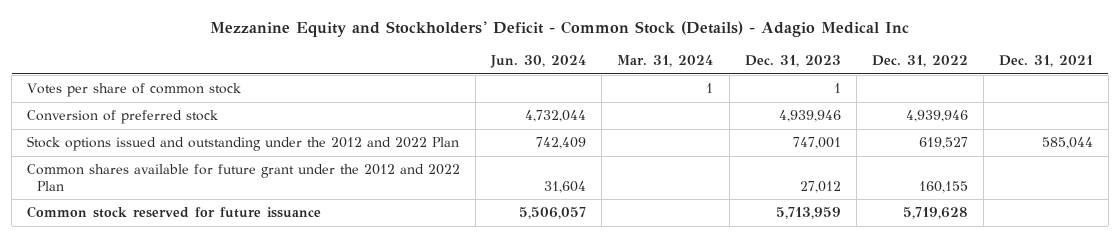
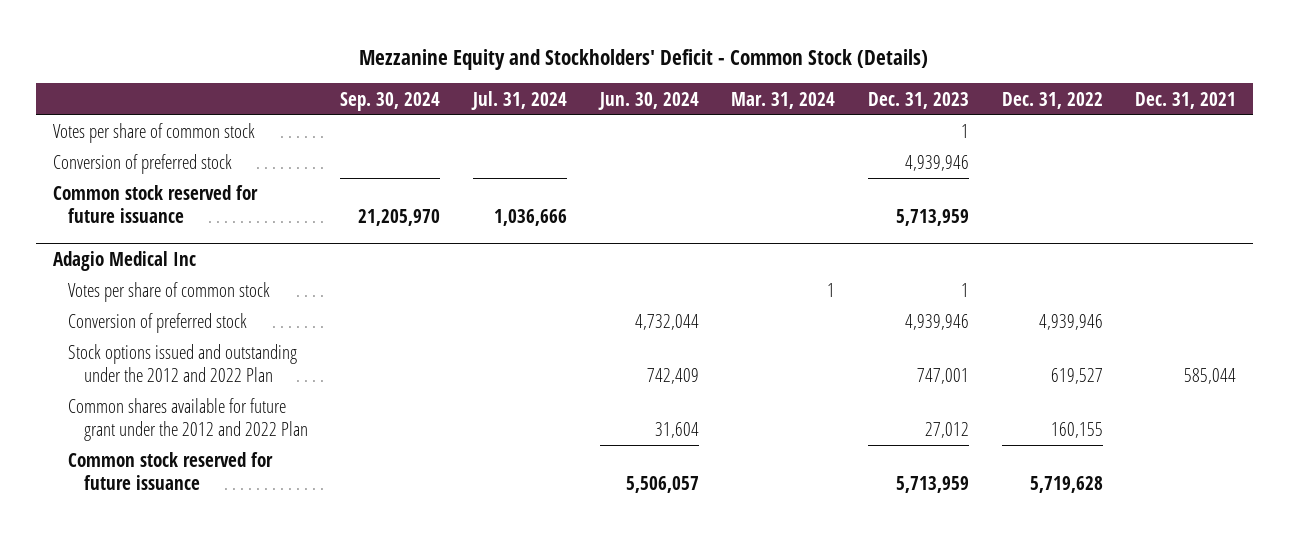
[210,21,910,38] Mezzanine Equity and Stockholders' Deficit - Common Stock (Details) - Adagio Medical Inc -> [359,48,929,70] Mezzanine Equity and Stockholders' Deficit - Common Stock (Details)
none -> [340,91,441,111] Sep. 30, 2024
none -> [470,90,567,110] Jul. 31, 2024
none -> [52,123,255,144] Votes per share of common stock
none -> [52,154,232,175] Conversion of preferred stock
none -> [52,185,258,224] Common stock reserved for future issuance
none -> [52,250,196,271] Adagio Medical Inc

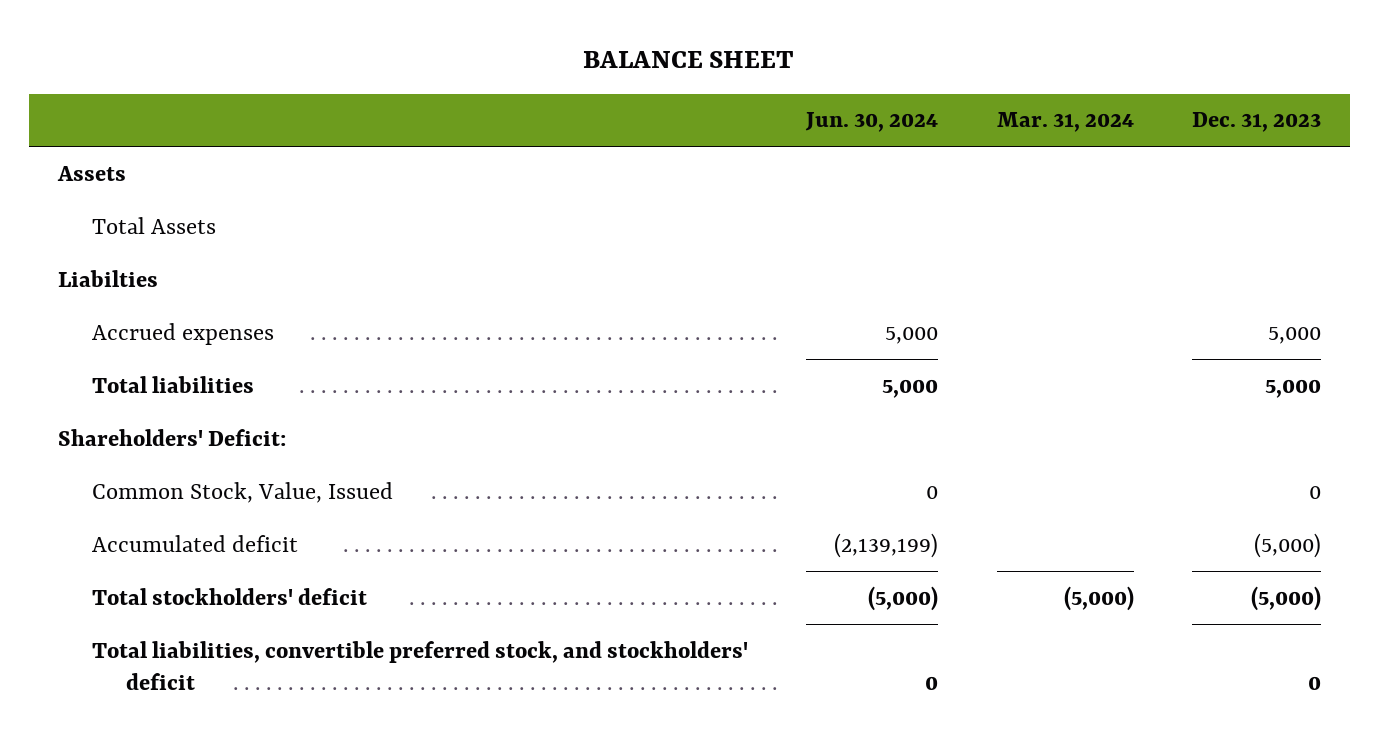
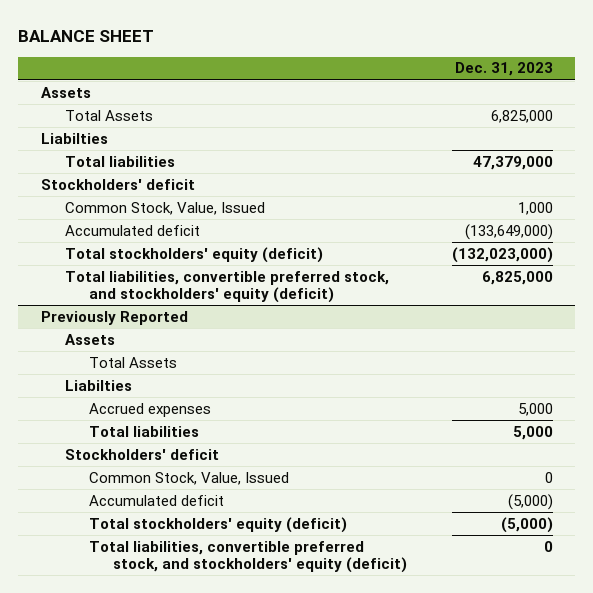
[805,112,939,133] Jun. 30, 2024 -> none
[996,112,1134,133] Mar. 31, 2024 -> none
none -> [64,109,153,121] Total Assets
none -> [40,132,108,144] Liabilties
none -> [64,155,175,167] Total liabilities
none -> [40,178,195,190] Stockholders' deficit
none -> [64,201,265,215] Common Stock, Value, Issued
none -> [64,224,200,236] Accumulated deficit
none -> [64,246,323,263] Total stockholders' equity (deficit)
none -> [64,270,389,304] Total liabilities, convertible preferred stock, and stockholders' equity (deficit)
none -> [40,310,188,325] Previously Reported
none -> [64,333,115,345] Assets
[57,428,286,446] Shareholders' Deficit: -> [64,448,219,460] Stockholders' deficit
[92,587,368,605] Total stockholders' deficit -> [88,516,347,533] Total stockholders' equity (deficit)
[92,640,749,690] Total liabilities, convertible preferred stock, and stockholders' deficit -> [88,540,407,574] Total liabilities, convertible preferred stock, and stockholders' equity (deficit)

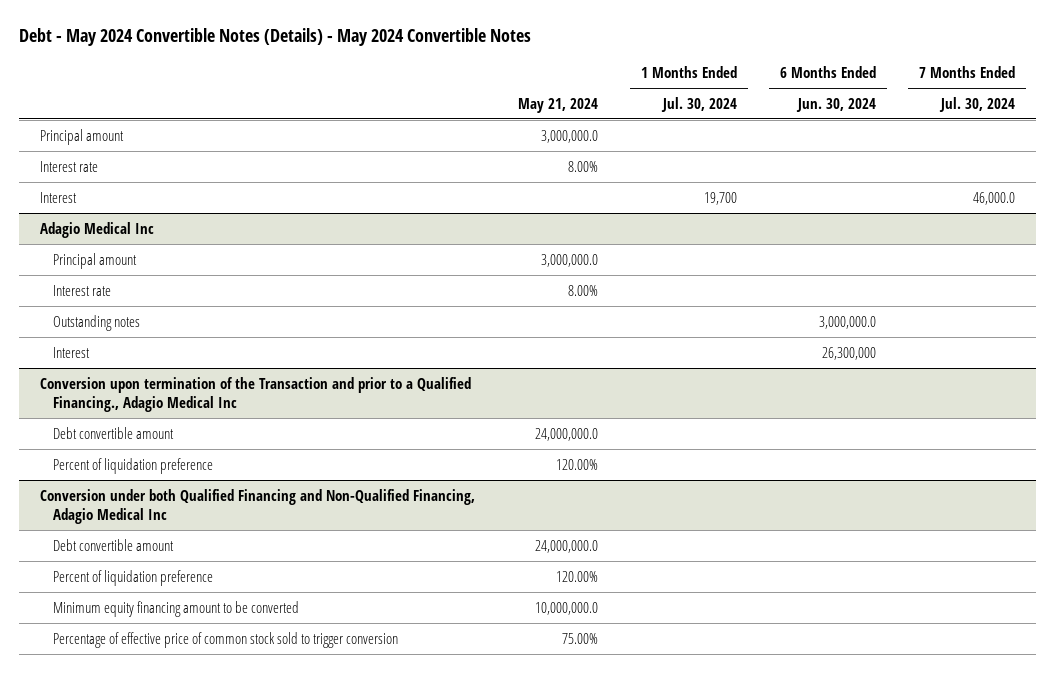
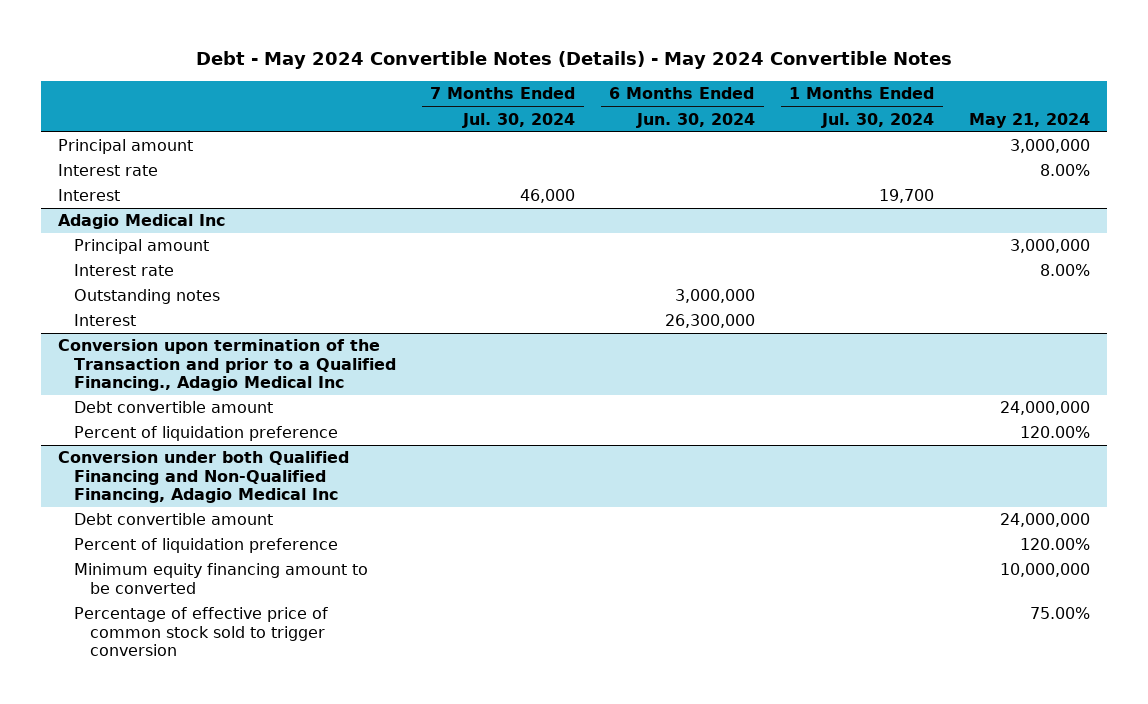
[541,129,599,143] 3,000,000.0 -> [1010,139,1091,154] 3,000,000
[972,191,1015,205] 46,000.0 -> [520,189,576,204] 46,000
[541,253,599,267] 3,000,000.0 -> [1010,239,1091,254] 3,000,000
[819,315,877,329] 3,000,000.0 -> [674,289,755,304] 3,000,000
[535,427,599,441] 24,000,000.0 -> [1000,401,1091,416] 24,000,000
[535,539,599,553] 24,000,000.0 -> [1000,513,1091,528] 24,000,000
[535,601,599,615] 10,000,000.0 -> [1000,563,1091,578] 10,000,000

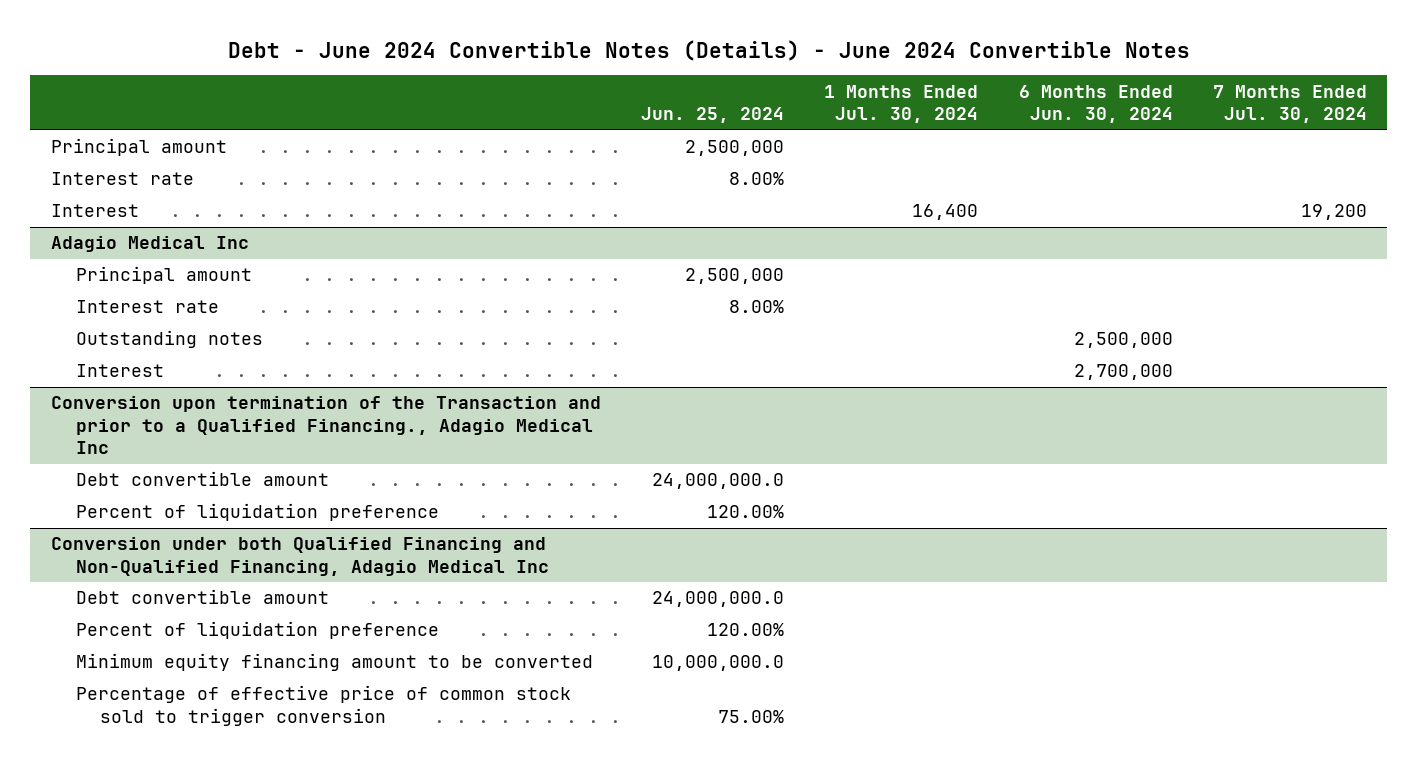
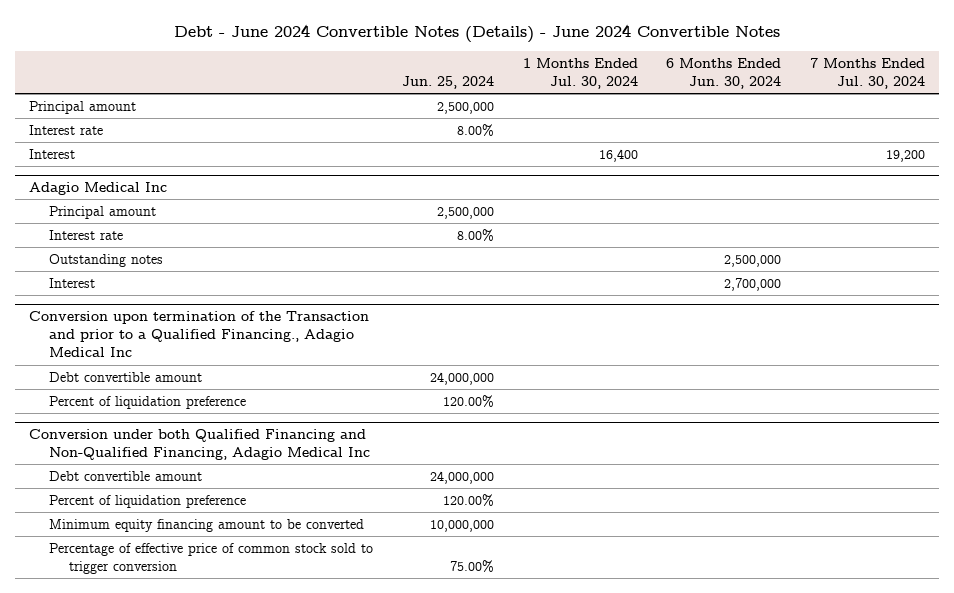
[651,473,784,490] 24,000,000.0 -> [429,371,494,385] 24,000,000
[651,591,784,608] 24,000,000.0 -> [429,470,494,484] 24,000,000
[651,655,784,672] 10,000,000.0 -> [429,519,494,532] 10,000,000

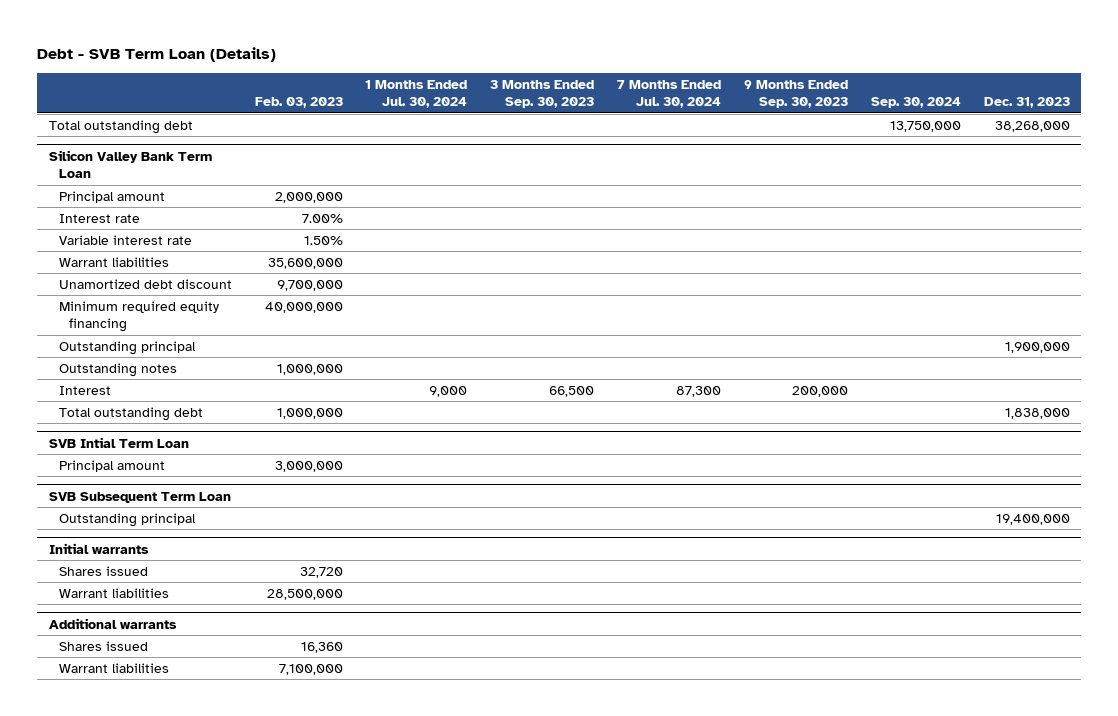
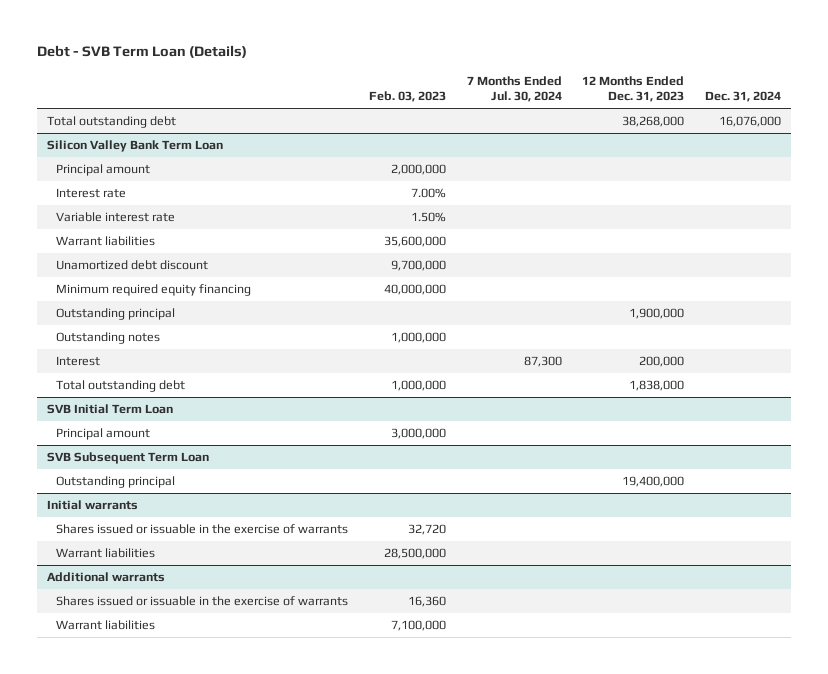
[365,79,468,109] 1 Months Ended Jul. 30, 2024 -> none
[490,79,595,109] 3 Months Ended Sep. 30, 2023 -> none
[743,79,848,109] 9 Months Ended Sep. 30, 2023 -> none
[870,97,961,109] Sep. 30, 2024 -> none
[983,97,1070,109] Dec. 31, 2023 -> none
none -> [582,75,685,103] 12 Months Ended Dec. 31, 2023
none -> [704,91,781,103] Dec. 31, 2024
[48,436,189,448] SVB Intial Term Loan -> [46,404,173,415] SVB Initial Term Loan
[58,565,148,576] Shares issued -> [56,524,349,535] Shares issued or issuable in the exercise of warrants
[58,640,148,651] Shares issued -> [56,596,349,607] Shares issued or issuable in the exercise of warrants

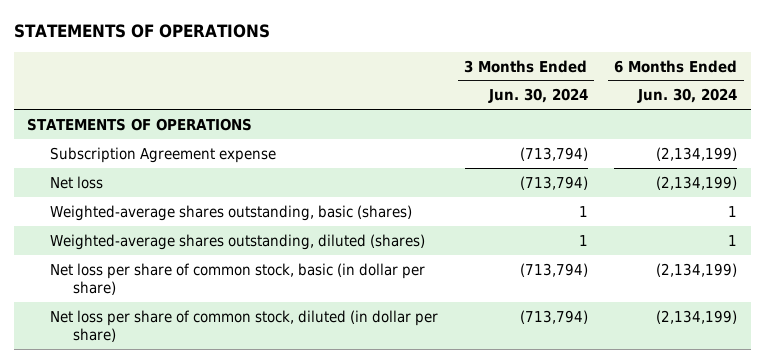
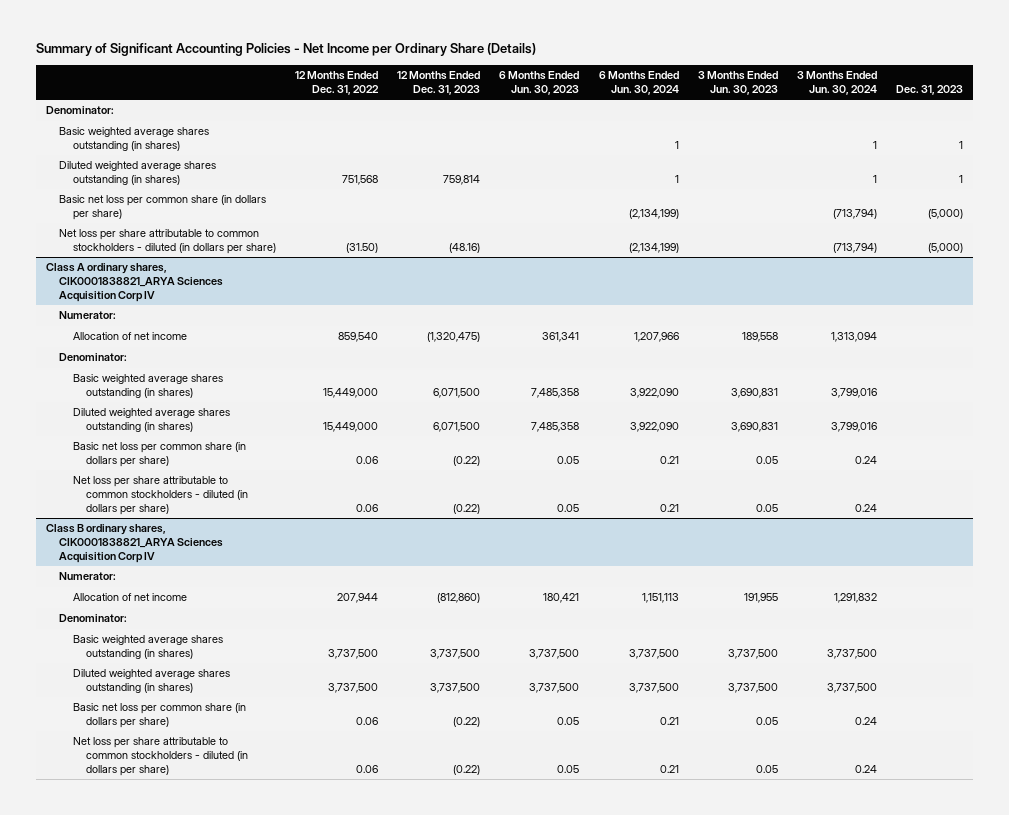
[14,24,271,39] STATEMENTS OF OPERATIONS -> [36,43,537,57] Summary of Significant Accounting Policies - Net Income per Ordinary Share (Details)
none -> [294,71,379,95] 12 Months Ended Dec. 31, 2022
none -> [397,71,481,95] 12 Months Ended Dec. 31, 2023
none -> [499,71,580,95] 6 Months Ended Jun. 30, 2023
none -> [697,71,778,95] 3 Months Ended Jun. 30, 2023
none -> [896,84,964,95] Dec. 31, 2023
[27,117,253,131] STATEMENTS OF OPERATIONS -> none
[50,146,277,163] Subscription Agreement expense -> none
[50,175,104,189] Net loss -> none
none -> [45,106,114,115] Denominator:
[50,204,413,221] Weighted-average shares outstanding, basic (shares) -> [59,127,210,152] Basic weighted average shares outstanding (in shares)
[50,233,426,250] Weighted-average shares outstanding, diluted (shares) -> [59,161,217,186] Diluted weighted average shares outstanding (in shares)
[50,262,426,296] Net loss per share of common stock, basic (in dollar per share) -> [59,195,267,221] Basic net loss per common share (in dollars per share)
[50,309,439,343] Net loss per share of common stock, diluted (in dollar per share) -> [59,229,276,255] Net loss per share attributable to common stockholders - diluted (in dollars per share)
none -> [45,263,224,302] Class A ordinary shares, CIK0001838821_ARYA Sciences Acquisition Corp IV
none -> [59,311,117,320] Numerator:
none -> [72,332,187,341] Allocation of net income
none -> [59,353,128,362] Denominator:
none -> [72,374,223,399] Basic weighted average shares outstanding (in shares)
none -> [72,408,230,433] Diluted weighted average shares outstanding (in shares)
none -> [72,442,246,468] Basic net loss per common share (in dollars per share)
none -> [72,476,249,515] Net loss per share attributable to common stockholders - diluted (in dollars per share)
none -> [45,524,224,563] Class B ordinary shares, CIK0001838821_ARYA Sciences Acquisition Corp IV
none -> [59,572,117,581] Numerator:
none -> [72,593,187,602] Allocation of net income
none -> [59,614,128,623] Denominator:
none -> [72,635,223,660] Basic weighted average shares outstanding (in shares)
none -> [72,669,230,694] Diluted weighted average shares outstanding (in shares)
none -> [72,703,246,729] Basic net loss per common share (in dollars per share)
none -> [72,737,249,776] Net loss per share attributable to common stockholders - diluted (in dollars per share)

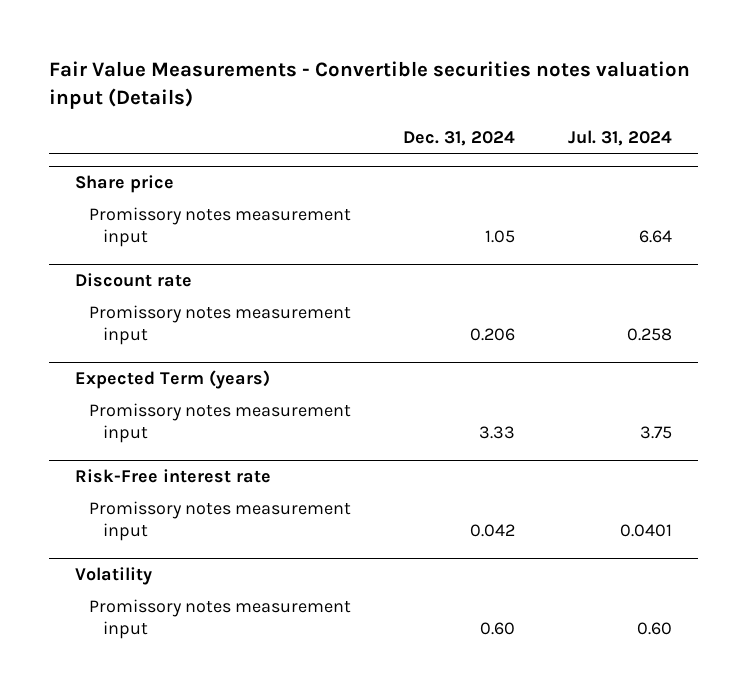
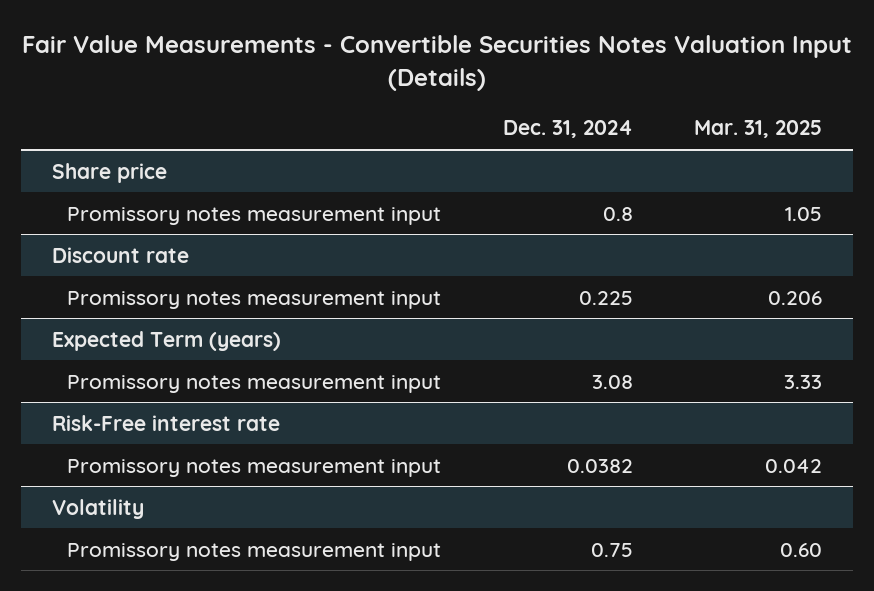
[48,61,690,109] Fair Value Measurements - Convertible securities notes valuation input (Details) -> [22,35,853,91] Fair Value Measurements - Convertible Securities Notes Valuation Input (Details)
[567,130,672,147] Jul. 31, 2024 -> none
none -> [694,120,823,139] Mar. 31, 2025
[485,230,516,244] 1.05 -> [602,206,633,221] 0.8
[470,328,516,342] 0.206 -> [578,290,633,305] 0.225
[479,426,516,440] 3.33 -> [591,374,633,389] 3.08
[470,524,516,538] 0.042 -> [566,458,633,473] 0.0382
[480,622,516,636] 0.60 -> [590,542,633,557] 0.75

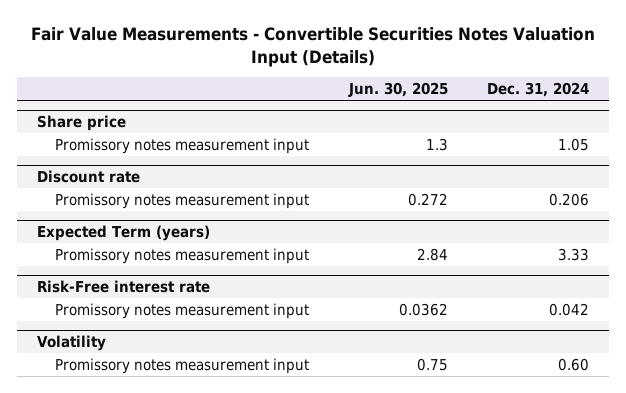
[694,120,823,139] Mar. 31, 2025 -> none
none -> [347,82,448,98] Jun. 30, 2025
[602,206,633,221] 0.8 -> [558,137,590,151] 1.05
[578,290,633,305] 0.225 -> [549,192,590,206] 0.206
[591,374,633,389] 3.08 -> [558,247,590,261] 3.33
[566,458,633,473] 0.0382 -> [549,302,590,316] 0.042
[590,542,633,557] 0.75 -> [558,357,590,371] 0.60

